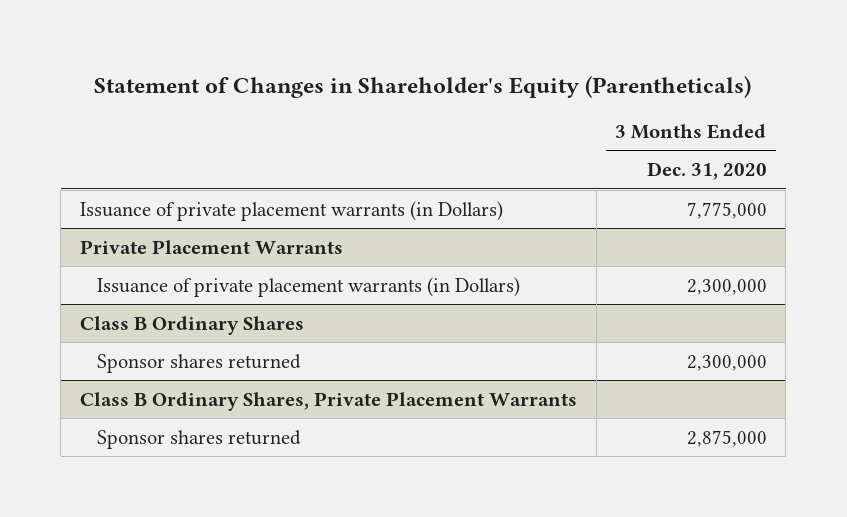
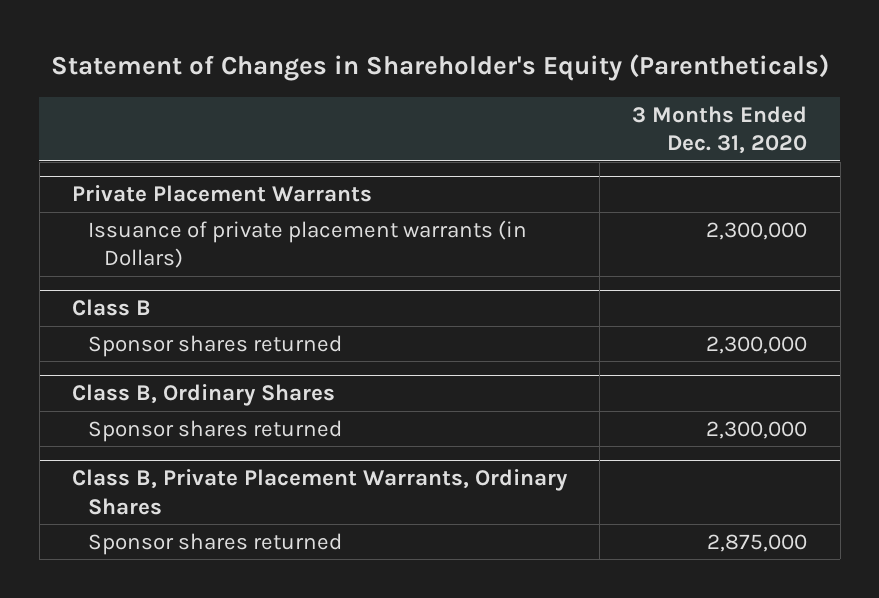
[80,200,504,221] Issuance of private placement warrants (in Dollars) -> none
[80,315,305,335] Class B Ordinary Shares -> [71,299,151,317] Class B
none -> [71,384,335,407] Class B, Ordinary Shares
none -> [88,419,343,442] Sponsor shares returned
[80,391,578,411] Class B Ordinary Shares, Private Placement Warrants -> [71,469,568,515] Class B, Private Placement Warrants, Ordinary Shares

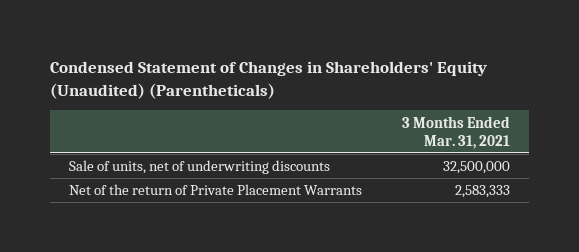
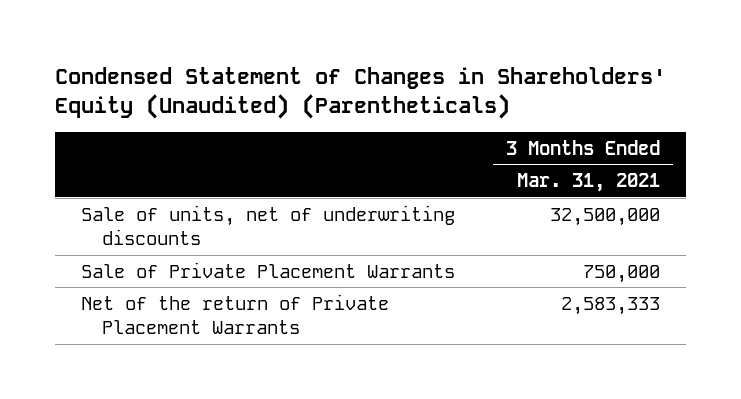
none -> [80,261,455,278] Sale of Private Placement Warrants

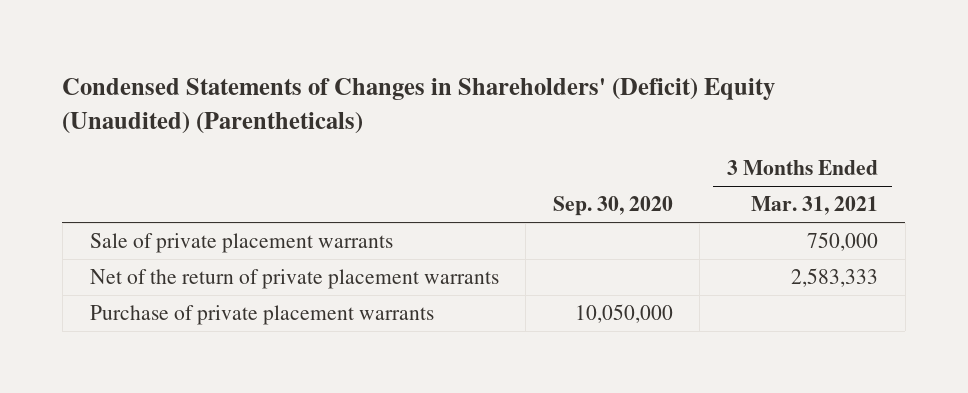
[54,66,666,120] Condensed Statement of Changes in Shareholders' Equity (Unaudited) (Parentheticals) -> [62,78,776,134] Condensed Statements of Changes in Shareholders' (Deficit) Equity (Unaudited) (Parentheticals)
none -> [552,196,673,217] Sep. 30, 2020
[80,204,455,246] Sale of units, net of underwriting discounts -> none
[80,261,455,278] Sale of Private Placement Warrants -> [89,233,393,254] Sale of private placement warrants
[80,293,389,335] Net of the return of Private Placement Warrants -> [89,269,499,290] Net of the return of private placement warrants
none -> [89,305,434,326] Purchase of private placement warrants

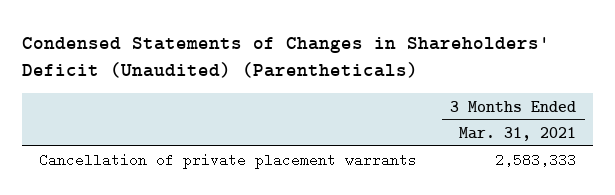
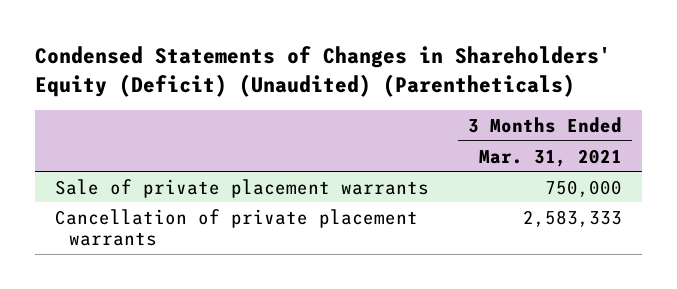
[22,37,551,78] Condensed Statements of Changes in Shareholders' Deficit (Unaudited) (Parentheticals) -> [34,46,611,97] Condensed Statements of Changes in Shareholders' Equity (Deficit) (Unaudited) (Parentheticals)
none -> [54,178,429,198] Sale of private placement warrants

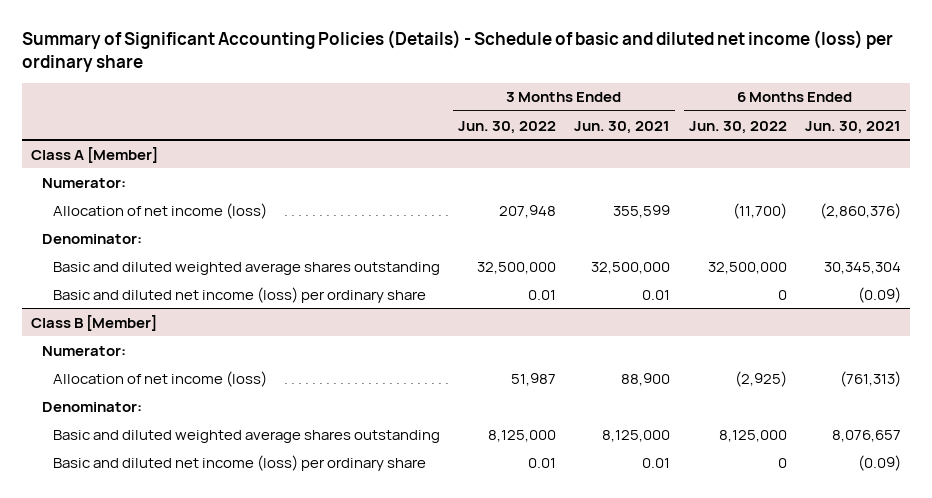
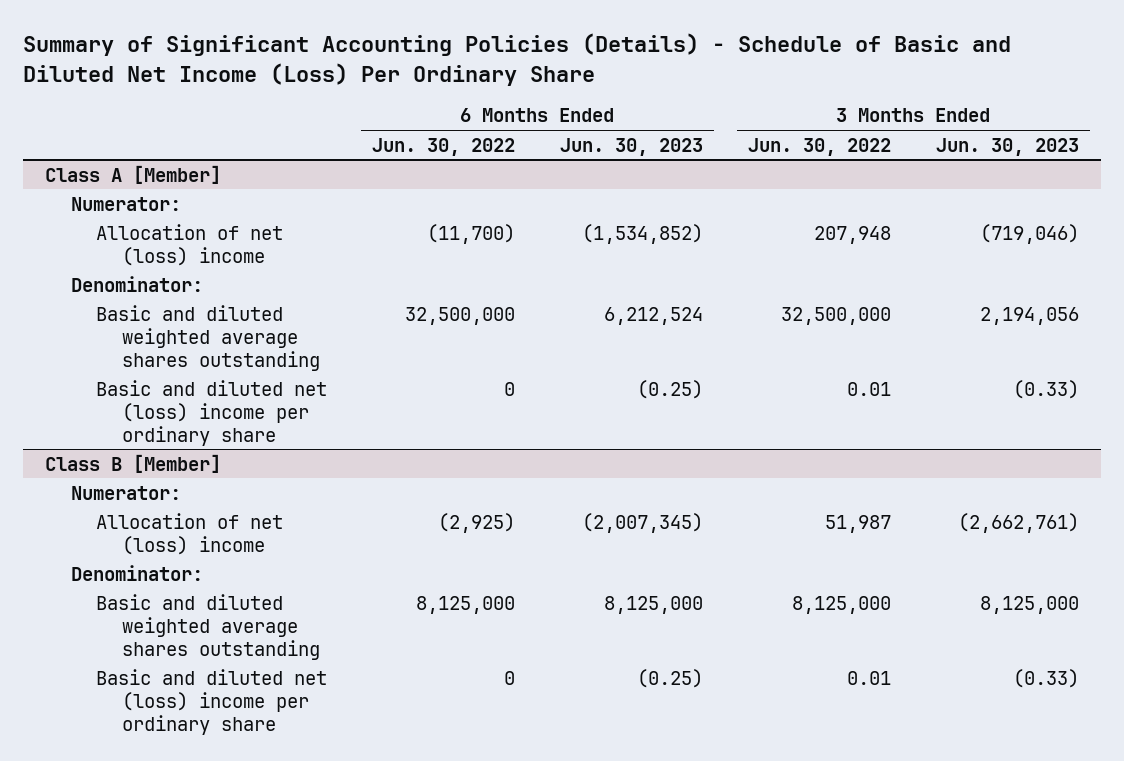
[21,29,893,72] Summary of Significant Accounting Policies (Details) - Schedule of basic and diluted net income (loss) per ordinary share -> [23,33,1012,86] Summary of Significant Accounting Policies (Details) - Schedule of Basic and Diluted Net Income (Loss) Per Ordinary Share
[574,120,671,134] Jun. 30, 2021 -> none
[805,120,902,134] Jun. 30, 2021 -> none
none -> [559,137,703,156] Jun. 30, 2023
none -> [935,137,1079,156] Jun. 30, 2023
[52,202,267,219] Allocation of net income (loss) -> [96,223,284,266] Allocation of net (loss) income
[52,286,426,303] Basic and diluted net income (loss) per ordinary share -> [96,379,328,446] Basic and diluted net (loss) income per ordinary share
[52,370,267,387] Allocation of net income (loss) -> [96,512,284,555] Allocation of net (loss) income
[52,454,426,471] Basic and diluted net income (loss) per ordinary share -> [96,668,328,735] Basic and diluted net (loss) income per ordinary share

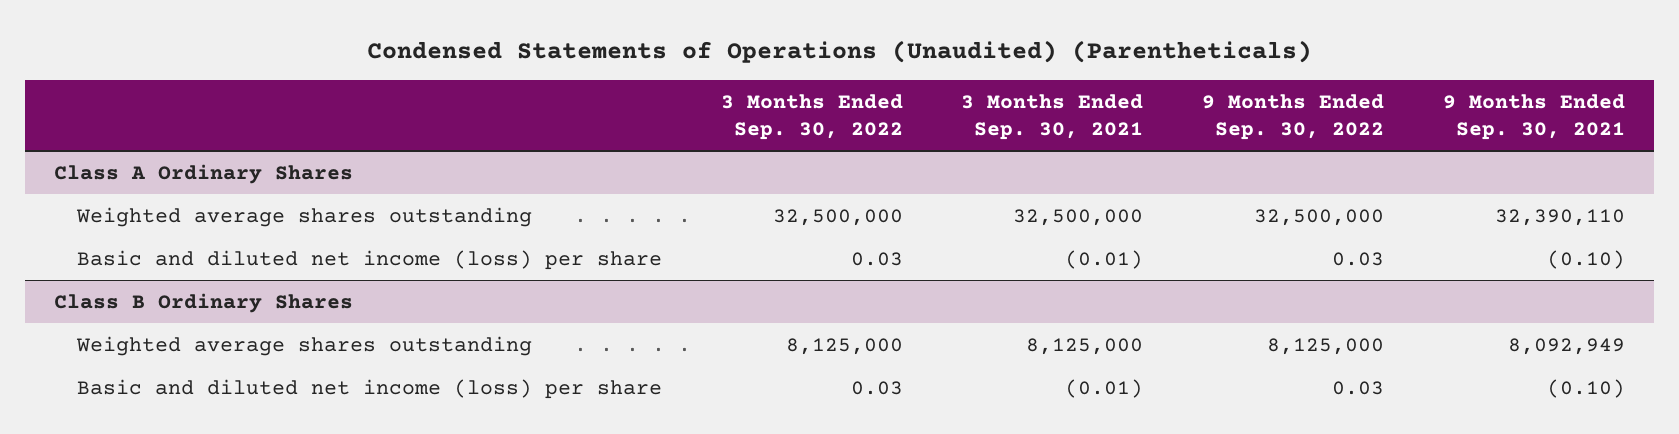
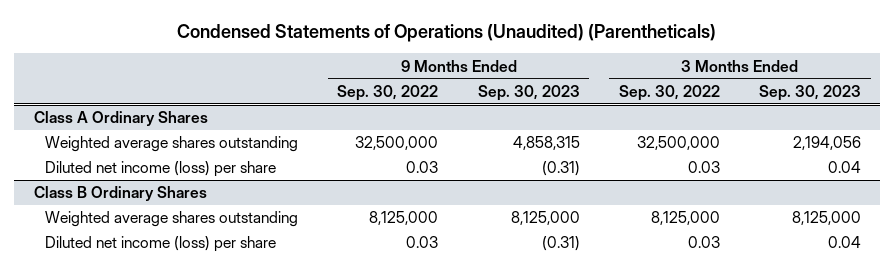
[961,93,1144,140] 3 Months Ended Sep. 30, 2021 -> none
[1443,93,1626,140] 9 Months Ended Sep. 30, 2021 -> none
none -> [477,84,580,101] Sep. 30, 2023
none -> [758,84,861,101] Sep. 30, 2023
[76,249,662,270] Basic and diluted net income (loss) per share -> [45,161,277,178] Diluted net income (loss) per share
[76,378,662,399] Basic and diluted net income (loss) per share -> [45,236,277,253] Diluted net income (loss) per share

